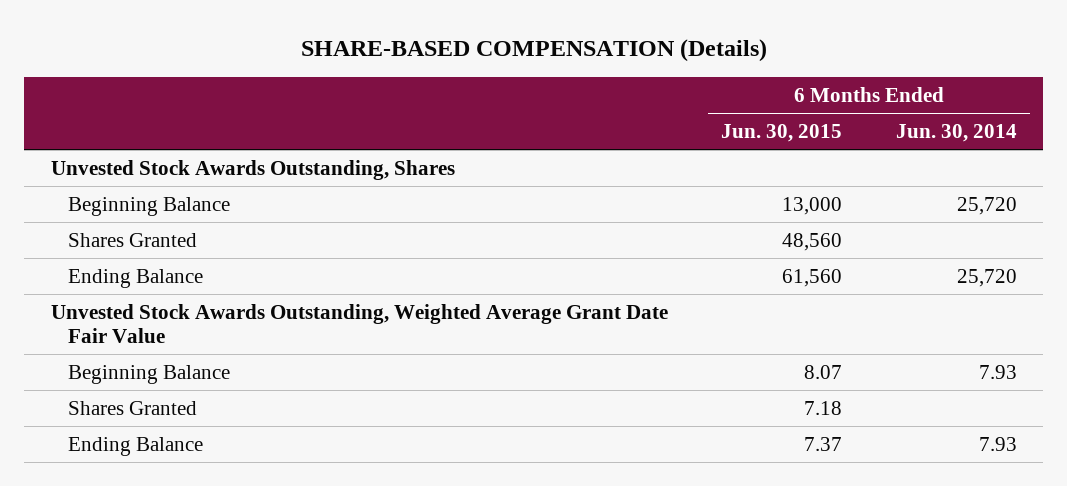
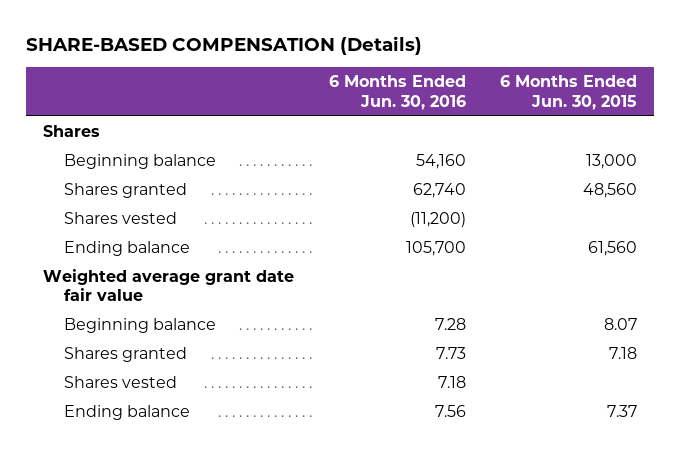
[895,124,1017,143] Jun. 30, 2014 -> none
none -> [328,75,466,110] 6 Months Ended Jun. 30, 2016
[50,159,455,180] Unvested Stock Awards Outstanding, Shares -> [43,125,101,138] Shares
[68,196,231,216] Beginning Balance -> [64,154,217,170] Beginning balance
[68,232,198,247] Shares Granted -> [64,183,188,199] Shares granted
none -> [64,212,178,225] Shares vested
[68,268,204,288] Ending Balance -> [64,241,191,257] Ending balance
[50,303,668,344] Unvested Stock Awards Outstanding, Weighted Average Grant Date Fair Value -> [43,269,295,302] Weighted average grant date fair value
[68,364,231,384] Beginning Balance -> [64,318,217,334] Beginning balance
[68,400,198,415] Shares Granted -> [64,347,188,363] Shares granted
none -> [64,376,178,389] Shares vested
[68,436,204,456] Ending Balance -> [64,405,191,421] Ending balance

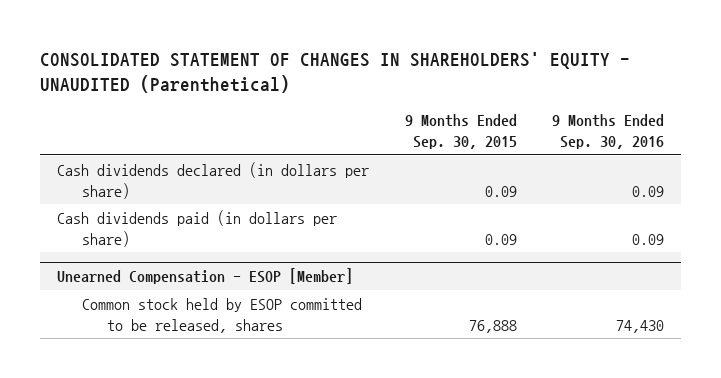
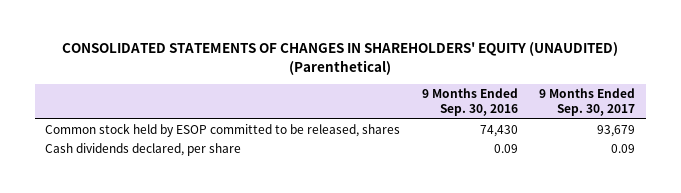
[39,52,630,94] CONSOLIDATED STATEMENT OF CHANGES IN SHAREHOLDERS' EQUITY - UNAUDITED (Parenthetical) -> [62,42,619,75] CONSOLIDATED STATEMENTS OF CHANGES IN SHAREHOLDERS' EQUITY (UNAUDITED) (Parenthetical)
[404,114,517,149] 9 Months Ended Sep. 30, 2015 -> none
none -> [539,87,636,117] 9 Months Ended Sep. 30, 2017
[57,161,370,199] Cash dividends declared (in dollars per share) -> none
[57,209,338,247] Cash dividends paid (in dollars per share) -> none
[57,268,354,285] Unearned Compensation - ESOP [Member] -> none
none -> [45,143,242,157] Cash dividends declared, per share

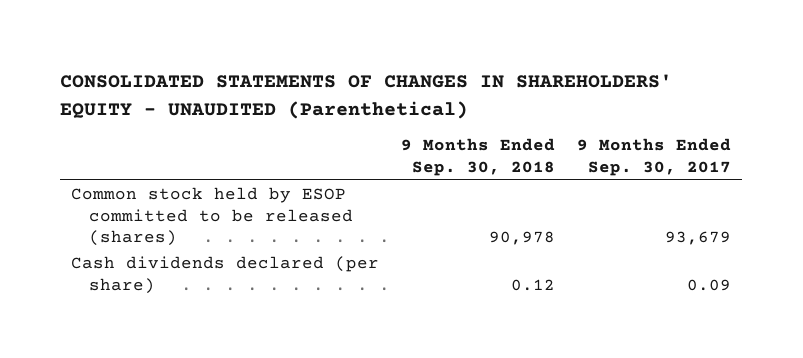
[62,42,619,75] CONSOLIDATED STATEMENTS OF CHANGES IN SHAREHOLDERS' EQUITY (UNAUDITED) (Parenthetical) -> [60,74,673,119] CONSOLIDATED STATEMENTS OF CHANGES IN SHAREHOLDERS' EQUITY - UNAUDITED (Parenthetical)
[421,87,518,117] 9 Months Ended Sep. 30, 2016 -> none
none -> [401,138,556,176] 9 Months Ended Sep. 30, 2018
[45,123,401,138] Common stock held by ESOP committed to be released, shares -> [71,187,353,247] Common stock held by ESOP committed to be released (shares)
[45,143,242,157] Cash dividends declared, per share -> [71,256,380,294] Cash dividends declared (per share)

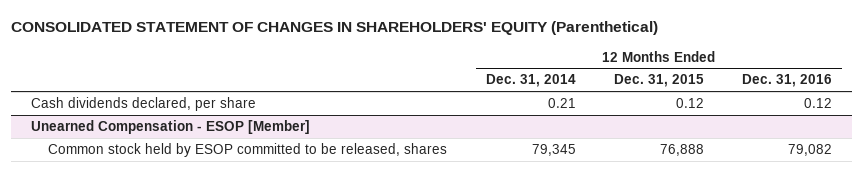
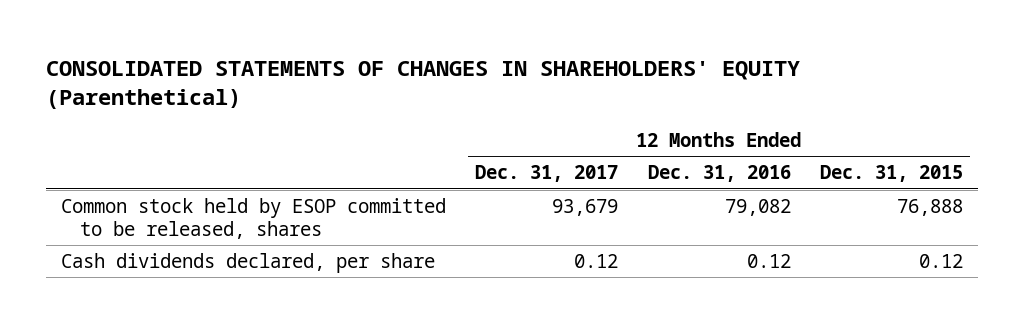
[11,21,659,36] CONSOLIDATED STATEMENT OF CHANGES IN SHAREHOLDERS' EQUITY (Parenthetical) -> [46,60,801,110] CONSOLIDATED STATEMENTS OF CHANGES IN SHAREHOLDERS' EQUITY (Parenthetical)
[485,74,576,88] Dec. 31, 2014 -> none
none -> [475,165,619,183] Dec. 31, 2017
[30,119,310,134] Unearned Compensation - ESOP [Member] -> none
[30,96,256,111] Cash dividends declared, per share -> [60,252,435,273] Cash dividends declared, per share

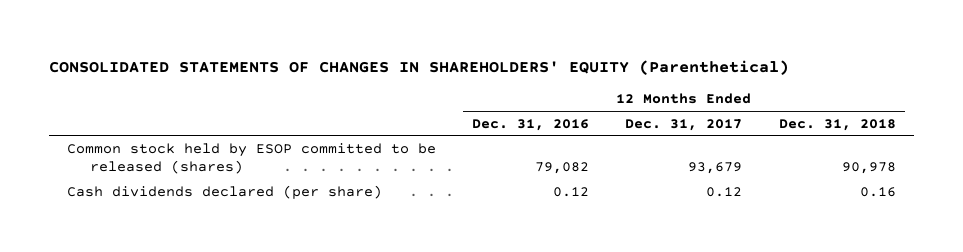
[819,165,963,183] Dec. 31, 2015 -> none
none -> [778,118,896,131] Dec. 31, 2018
[60,197,446,239] Common stock held by ESOP committed to be released, shares -> [66,142,436,175] Common stock held by ESOP committed to be released (shares)
[60,252,435,273] Cash dividends declared, per share -> [66,184,382,199] Cash dividends declared (per share)

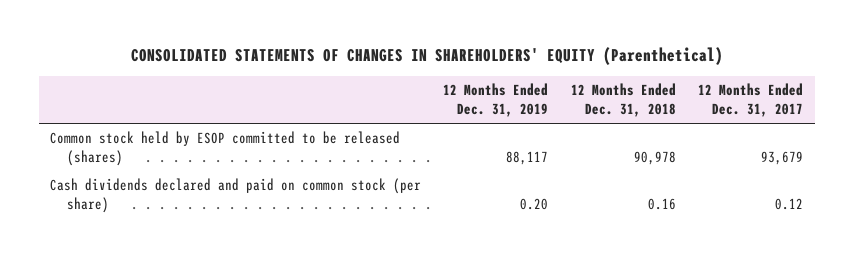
[472,118,590,131] Dec. 31, 2016 -> none
none -> [443,83,549,118] 12 Months Ended Dec. 31, 2019
[66,184,382,199] Cash dividends declared (per share) -> [49,178,421,213] Cash dividends declared and paid on common stock (per share)

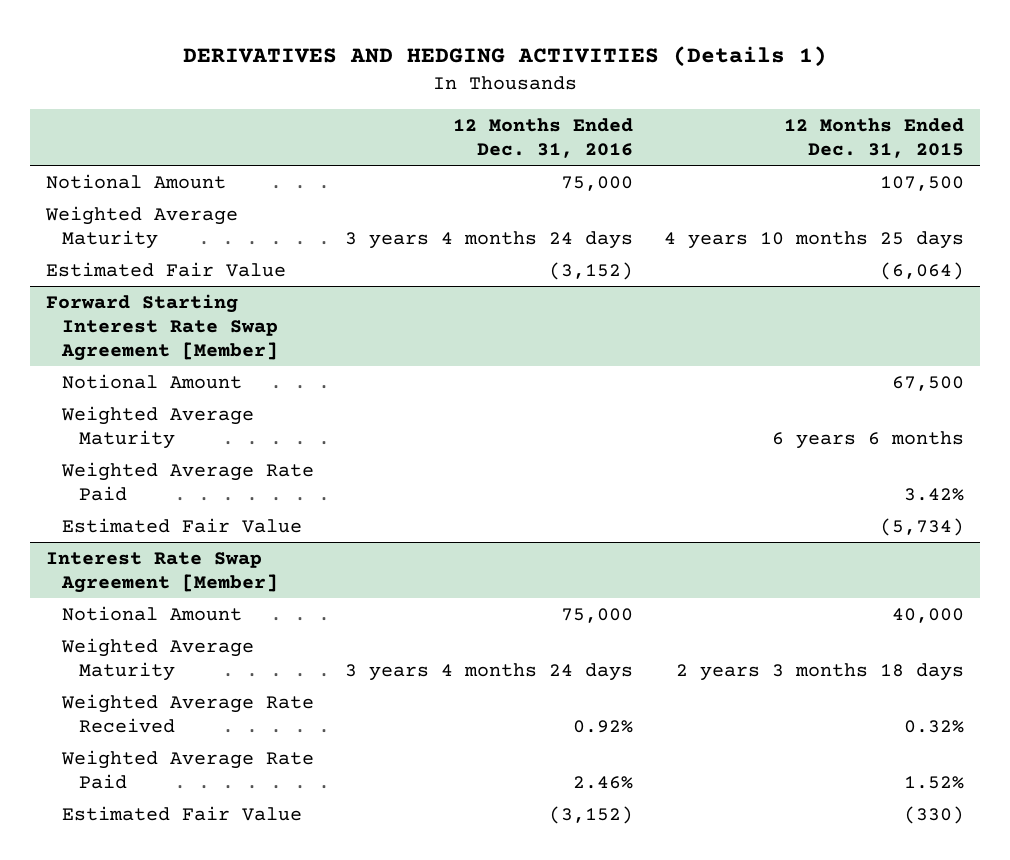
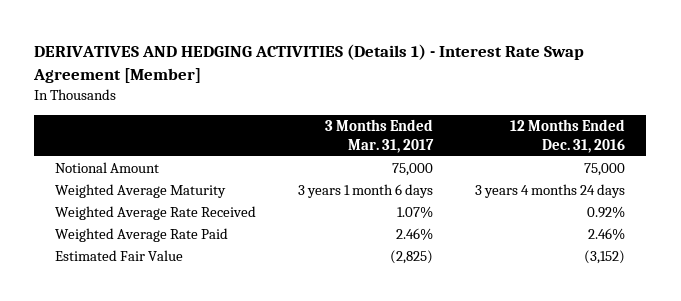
[182,45,827,67] DERIVATIVES AND HEDGING ACTIVITIES (Details 1) -> [33,44,585,84] DERIVATIVES AND HEDGING ACTIVITIES (Details 1) - Interest Rate Swap Agreement [Member]
[784,117,965,158] 12 Months Ended Dec. 31, 2015 -> none
none -> [325,119,435,153] 3 Months Ended Mar. 31, 2017
[45,261,286,277] Estimated Fair Value -> none
[45,293,279,362] Forward Starting Interest Rate Swap Agreement [Member] -> none
[62,373,243,389] Notional Amount -> none
[61,405,255,449] Weighted Average Maturity -> none
[61,461,315,501] Weighted Average Rate Paid -> none
[62,517,303,533] Estimated Fair Value -> none
[45,551,279,593] Interest Rate Swap Agreement [Member] -> none
[62,605,243,621] Notional Amount -> none
[61,637,255,681] Weighted Average Maturity -> none

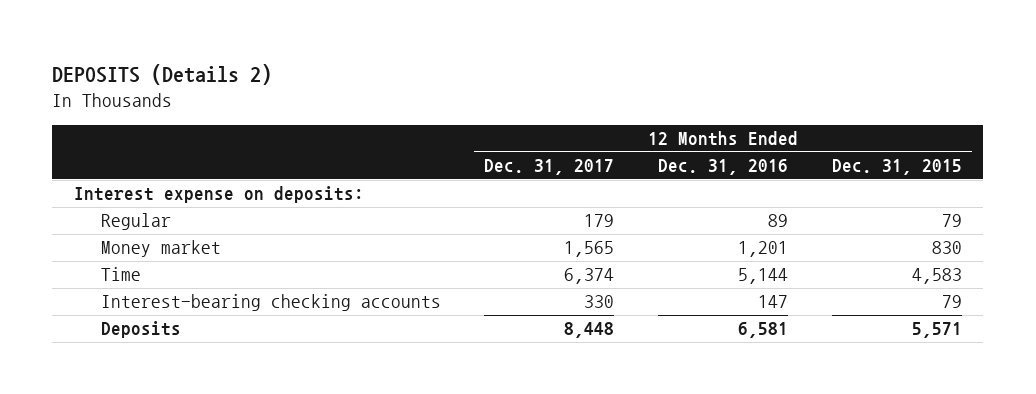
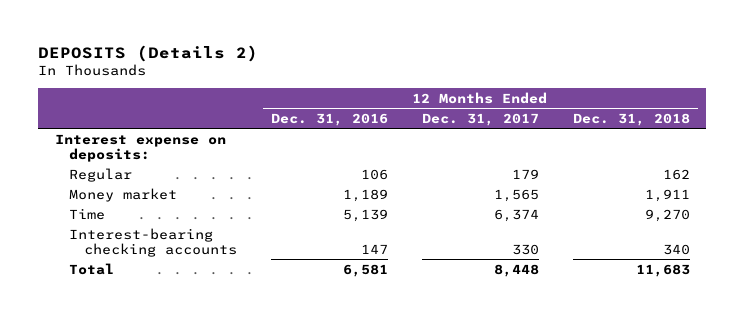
[831,159,962,176] Dec. 31, 2015 -> none
none -> [572,112,690,126] Dec. 31, 2018
[768,214,789,228] 89 -> [360,168,388,180] 106
[738,241,789,258] 1,201 -> [342,188,388,202] 1,189
[738,268,789,285] 5,144 -> [342,208,388,222] 5,139
[100,321,181,339] Deposits -> [69,262,115,275] Total

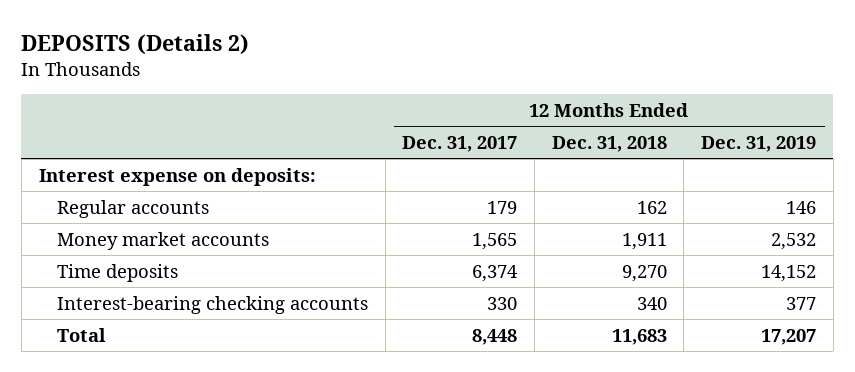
[270,112,388,126] Dec. 31, 2016 -> none
none -> [701,136,817,153] Dec. 31, 2019
[69,167,133,182] Regular -> [56,199,209,218] Regular accounts
[69,187,178,202] Money market -> [56,231,269,250] Money market accounts
[69,207,106,220] Time -> [56,263,178,282] Time deposits

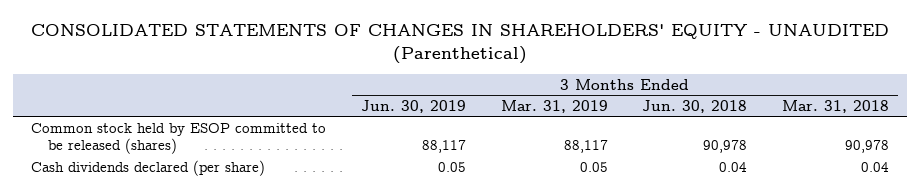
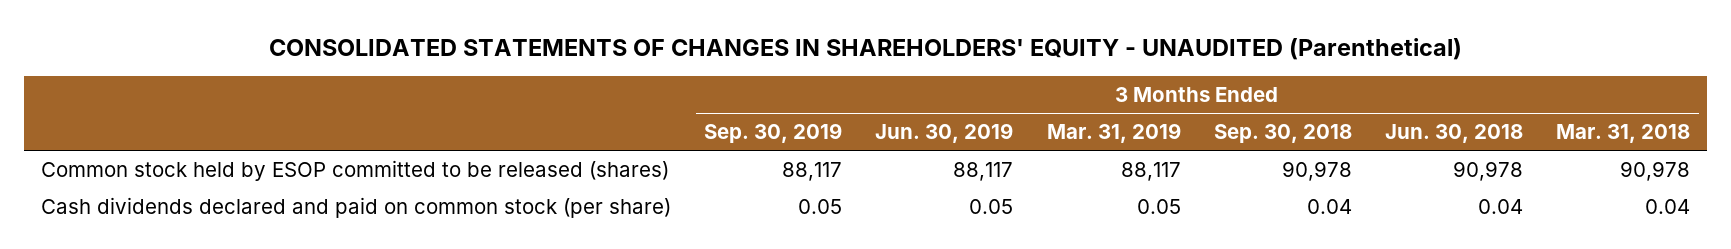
none -> [704,123,843,144] Sep. 30, 2019
none -> [1213,124,1352,144] Sep. 30, 2018
[30,159,265,176] Cash dividends declared (per share) -> [40,196,671,218] Cash dividends declared and paid on common stock (per share)

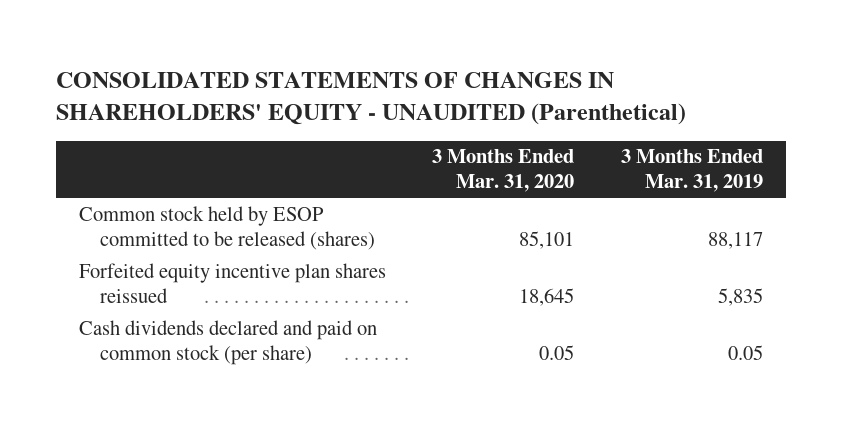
[704,123,843,144] Sep. 30, 2019 -> none
[875,123,1014,144] Jun. 30, 2019 -> none
[1213,124,1352,144] Sep. 30, 2018 -> none
[1385,124,1524,144] Jun. 30, 2018 -> none
[1556,124,1691,144] Mar. 31, 2018 -> none
none -> [432,149,575,193] 3 Months Ended Mar. 31, 2020
none -> [79,262,387,303] Forfeited equity incentive plan shares reissued

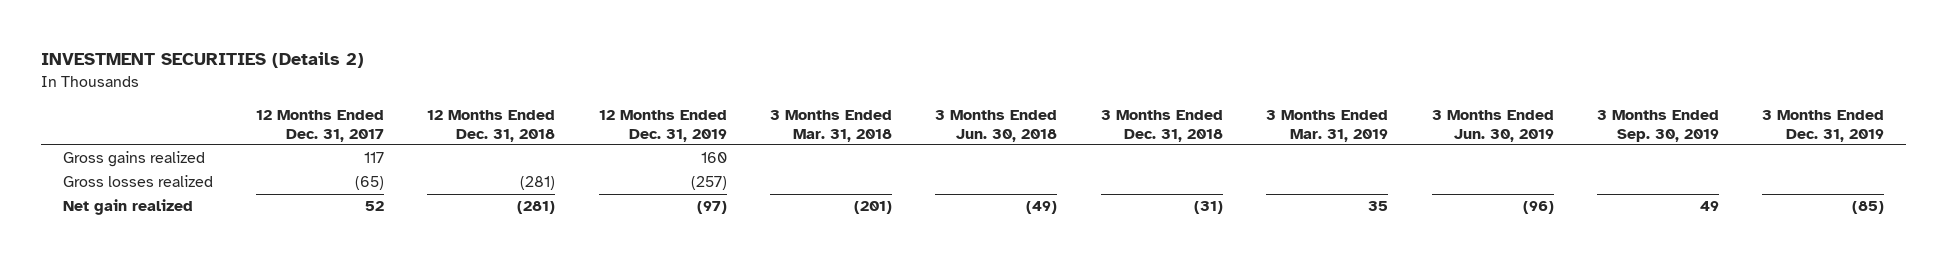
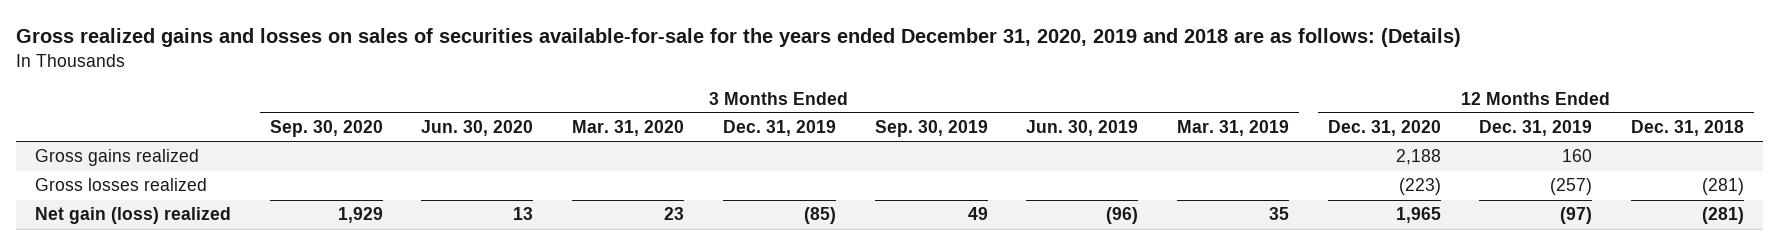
[40,52,364,69] INVESTMENT SECURITIES (Details 2) -> [15,28,1461,48] Gross realized gains and losses on sales of securities available-for-sale for the years ended December 31, 2020, 2019 and 2018 are as follows: (Details)
[255,109,384,142] 12 Months Ended Dec. 31, 2017 -> none
[770,109,893,142] 3 Months Ended Mar. 31, 2018 -> none
[935,109,1058,142] 3 Months Ended Jun. 30, 2018 -> none
[1100,109,1223,142] 3 Months Ended Dec. 31, 2018 -> none
none -> [269,120,383,138] Sep. 30, 2020
none -> [421,120,534,137] Jun. 30, 2020
none -> [572,120,685,137] Mar. 31, 2020
none -> [1327,120,1441,137] Dec. 31, 2020
[62,199,193,216] Net gain realized -> [35,207,232,225] Net gain (loss) realized

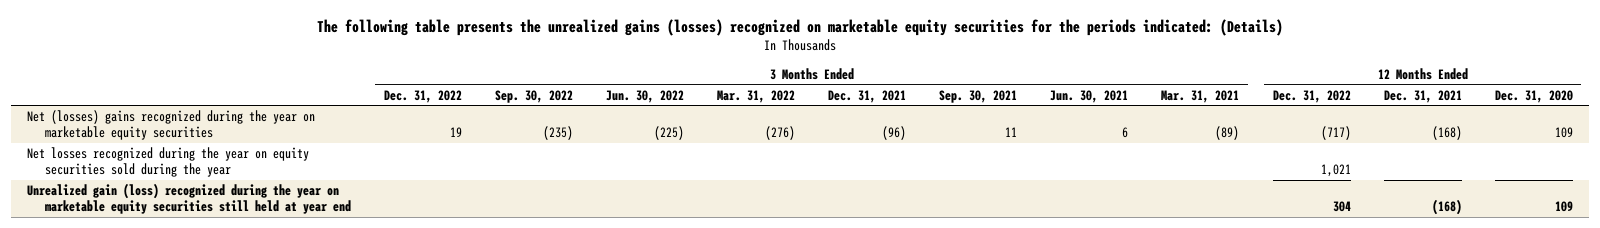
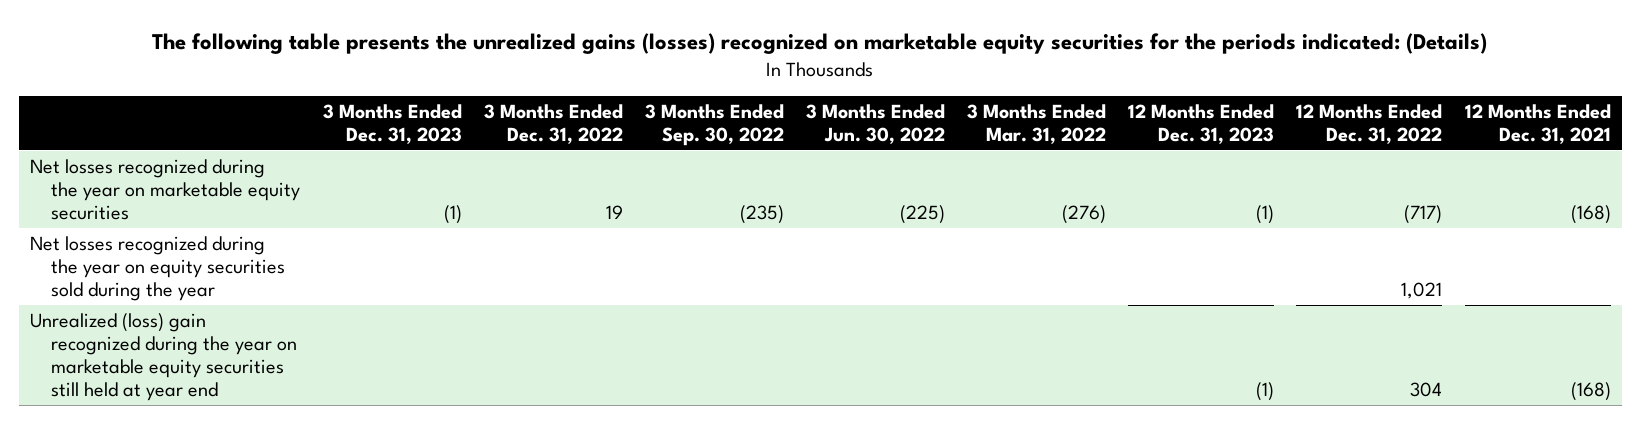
[828,89,907,103] Dec. 31, 2021 -> none
[939,89,1018,103] Sep. 30, 2021 -> none
[1050,89,1129,103] Jun. 30, 2021 -> none
[1161,89,1240,103] Mar. 31, 2021 -> none
[1494,89,1573,103] Dec. 31, 2020 -> none
none -> [322,103,462,144] 3 Months Ended Dec. 31, 2023
none -> [1128,103,1275,144] 12 Months Ended Dec. 31, 2023
[27,110,316,140] Net (losses) gains recognized during the year on marketable equity securities -> [29,158,301,221] Net losses recognized during the year on marketable equity securities
[27,183,351,214] Unrealized gain (loss) recognized during the year on marketable equity securities still held at year end -> [29,312,298,402] Unrealized (loss) gain recognized during the year on marketable equity securities still held at year end

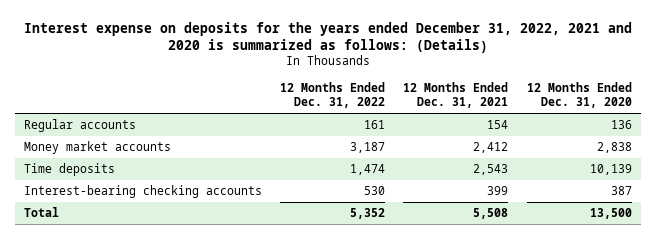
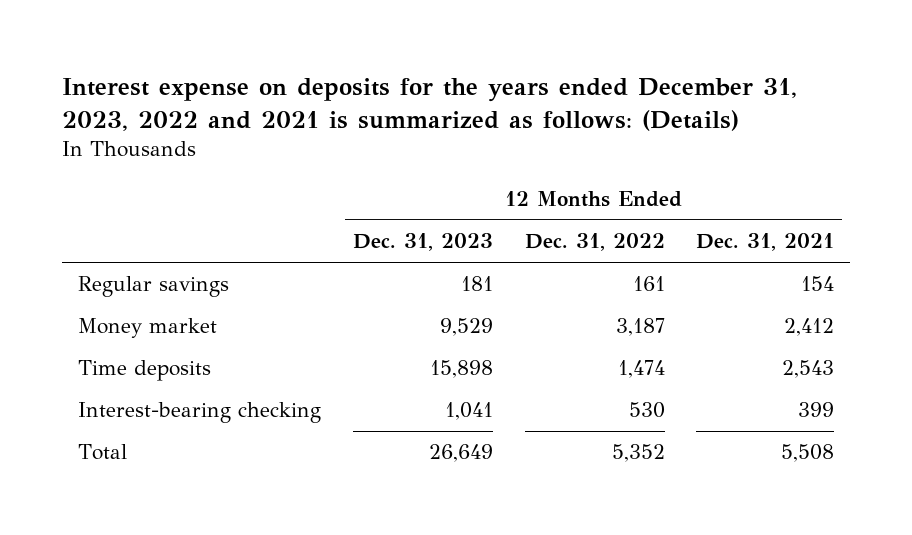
[23,21,632,54] Interest expense on deposits for the years ended December 31, 2022, 2021 and 2020 is summarized as follows: (Details) -> [61,77,797,131] Interest expense on deposits for the years ended December 31, 2023, 2022 and 2021 is summarized as follows: (Details)
[526,81,632,109] 12 Months Ended Dec. 31, 2020 -> none
none -> [352,233,493,252] Dec. 31, 2023
[24,119,137,133] Regular accounts -> [77,276,229,298] Regular savings
[24,141,172,155] Money market accounts -> [77,318,217,339] Money market
[24,185,263,199] Interest-bearing checking accounts -> [77,402,321,424] Interest-bearing checking

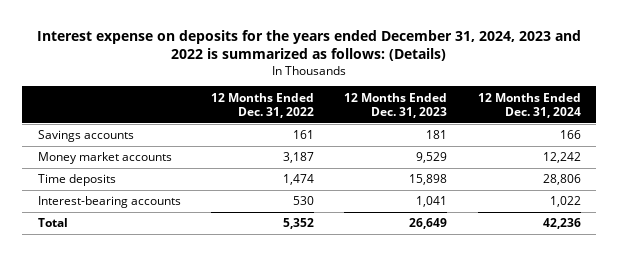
[61,77,797,131] Interest expense on deposits for the years ended December 31, 2023, 2022 and 2021 is summarized as follows: (Details) -> [37,29,582,61] Interest expense on deposits for the years ended December 31, 2024, 2023 and 2022 is summarized as follows: (Details)
[696,233,835,252] Dec. 31, 2021 -> none
none -> [477,92,581,118] 12 Months Ended Dec. 31, 2024
[77,276,229,298] Regular savings -> [37,130,134,143] Savings accounts
[77,318,217,339] Money market -> [37,152,172,165] Money market accounts
[77,402,321,424] Interest-bearing checking -> [37,196,181,209] Interest-bearing accounts

